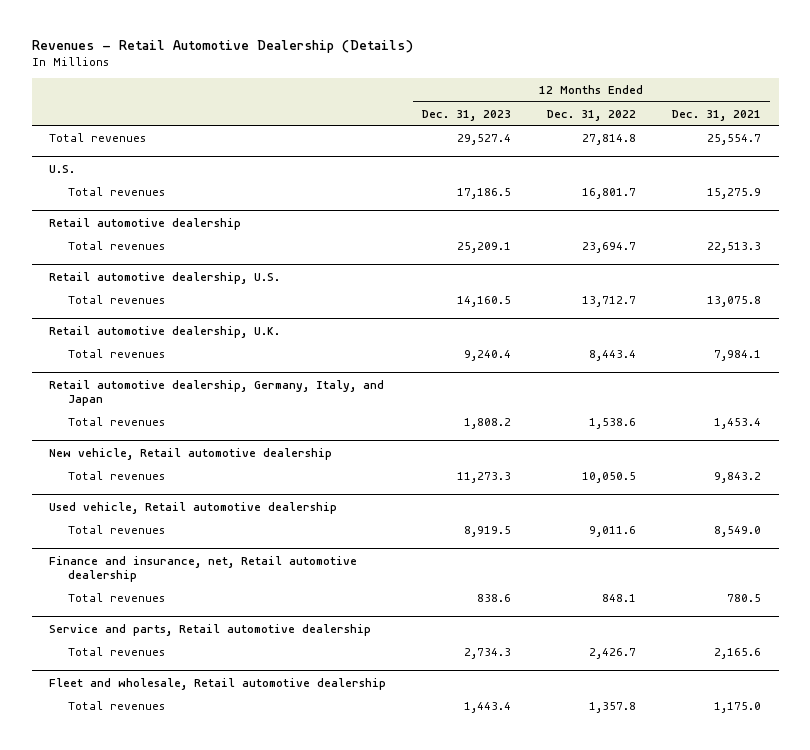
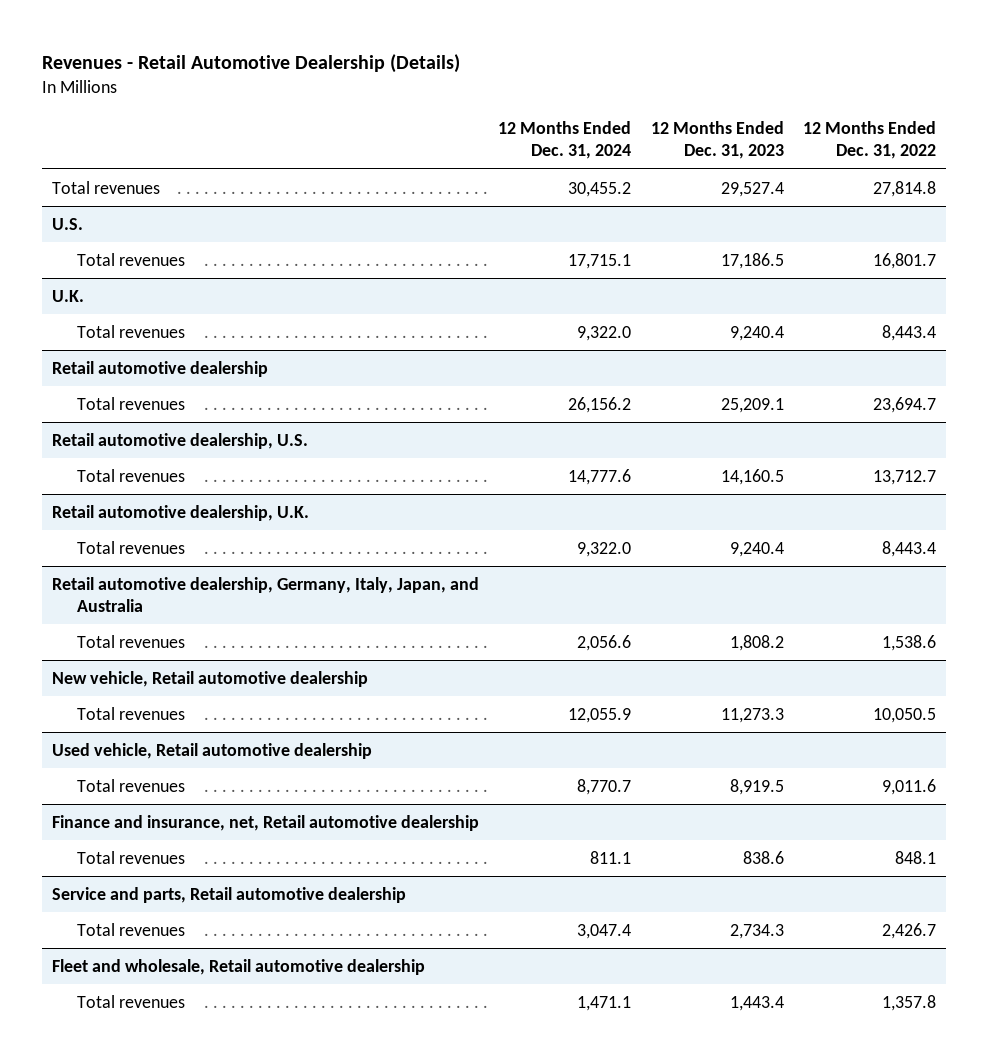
[671,109,761,121] Dec. 31, 2021 -> none
none -> [498,121,632,160] 12 Months Ended Dec. 31, 2024
none -> [51,289,84,302] U.K.
none -> [76,324,185,338] Total revenues
[49,379,385,406] Retail automotive dealership, Germany, Italy, and Japan -> [51,576,479,612] Retail automotive dealership, Germany, Italy, Japan, and Australia

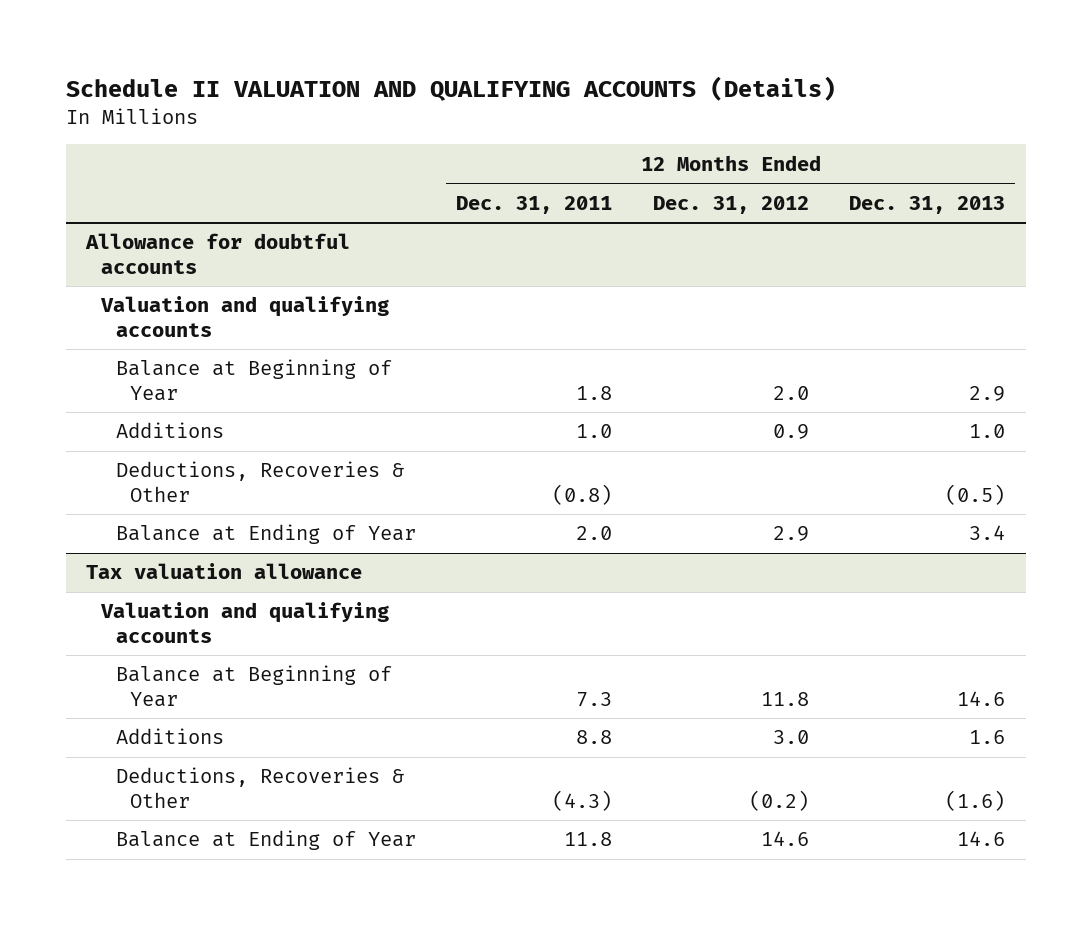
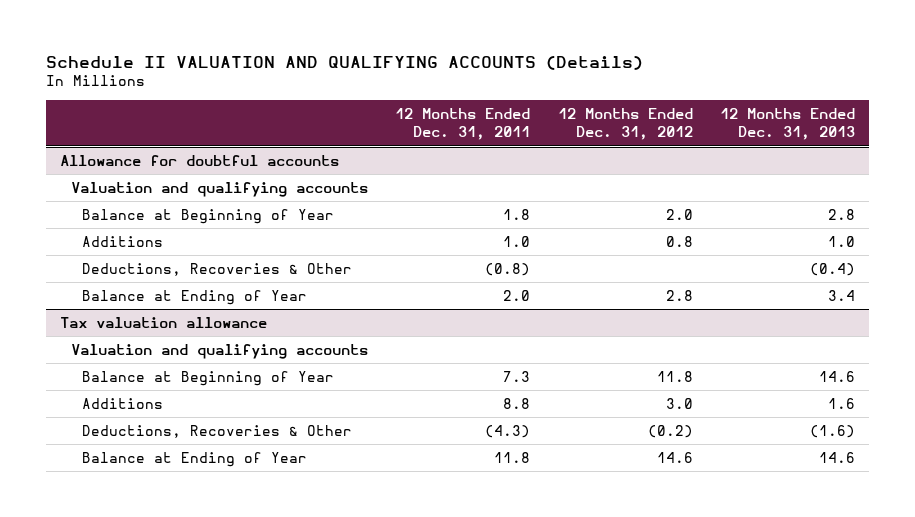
[969,385,1006,401] 2.9 -> [827,208,855,220] 2.8
[772,424,809,440] 0.9 -> [665,235,693,247] 0.8
[945,483,1006,505] (0.5) -> [809,262,855,276] (0.4)
[772,526,809,542] 2.9 -> [665,289,693,301] 2.8

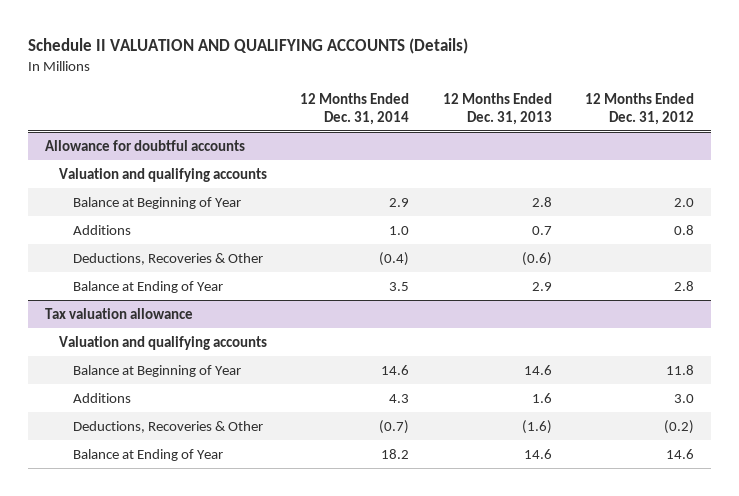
[395,108,531,141] 12 Months Ended Dec. 31, 2011 -> none
none -> [300,93,410,125] 12 Months Ended Dec. 31, 2014
[827,235,855,247] 1.0 -> [531,225,552,235] 0.7
[809,262,855,276] (0.4) -> [521,251,552,266] (0.6)
[827,289,855,301] 3.4 -> [531,281,552,291] 2.9

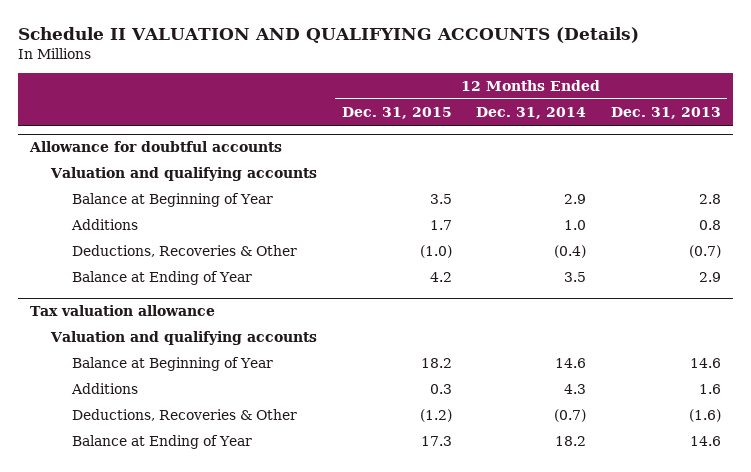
[585,93,695,125] 12 Months Ended Dec. 31, 2012 -> none
none -> [341,107,452,120] Dec. 31, 2015
[531,225,552,235] 0.7 -> [698,220,721,231] 0.8
[521,251,552,266] (0.6) -> [688,245,721,259] (0.7)

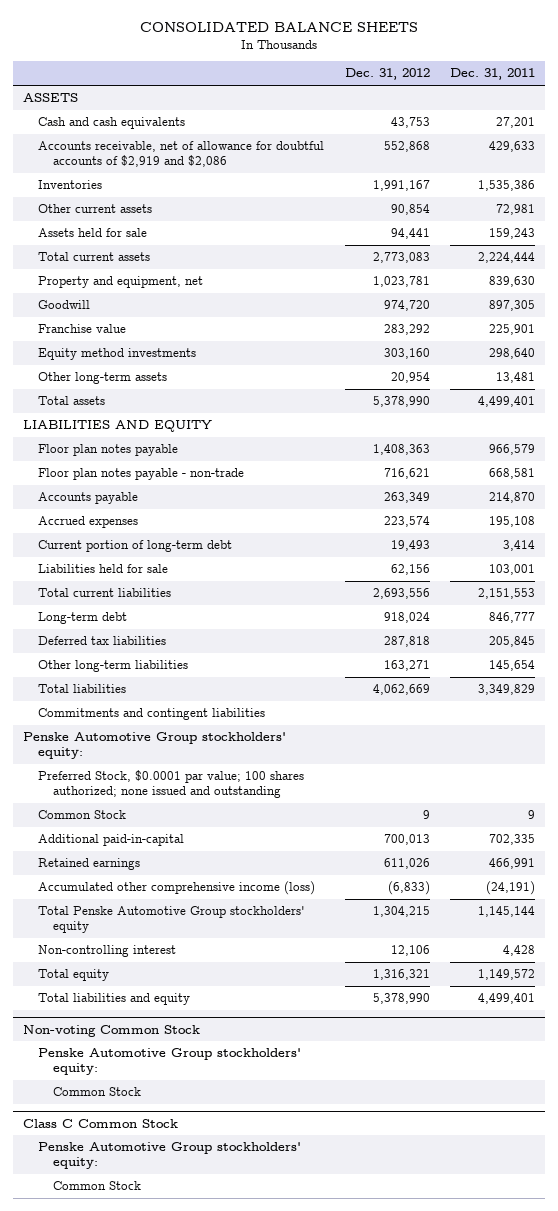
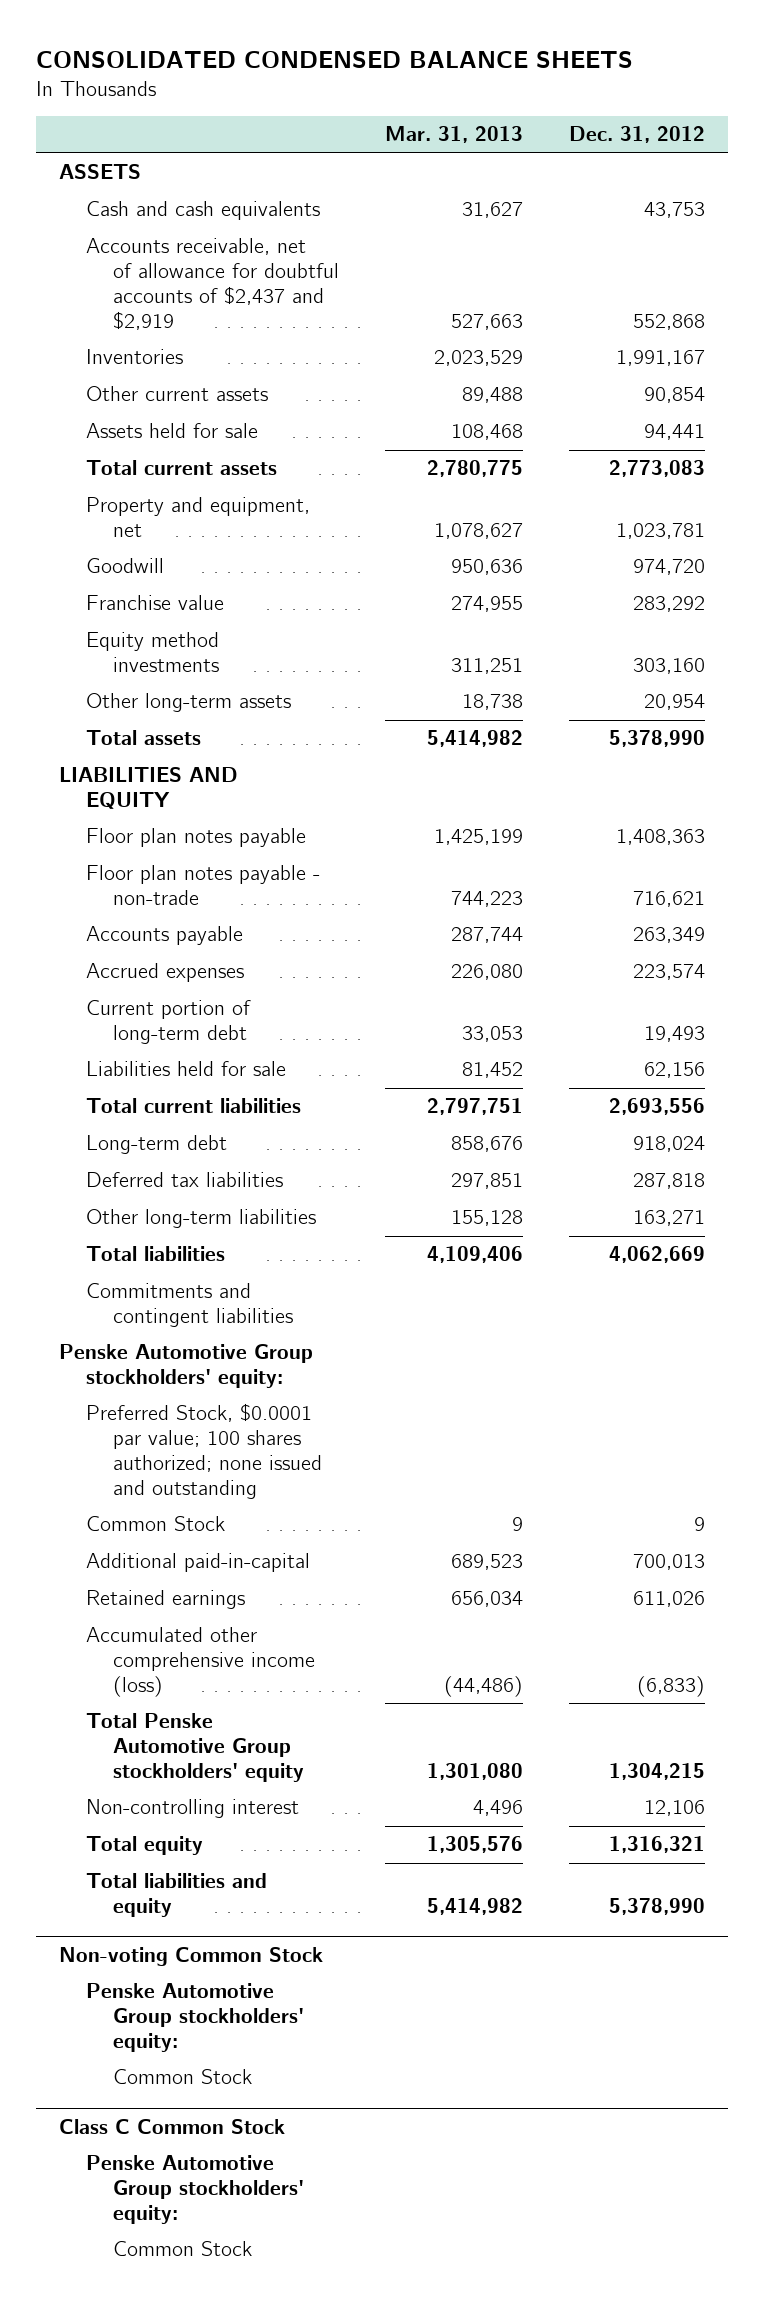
[140,22,419,33] CONSOLIDATED BALANCE SHEETS -> [36,50,634,68] CONSOLIDATED CONDENSED BALANCE SHEETS
[450,68,536,81] Dec. 31, 2011 -> none
none -> [384,126,523,144] Mar. 31, 2013
[38,141,325,167] Accounts receivable, net of allowance for doubtful accounts of $2,919 and $2,086 -> [85,238,339,330] Accounts receivable, net of allowance for doubtful accounts of $2,437 and $2,919

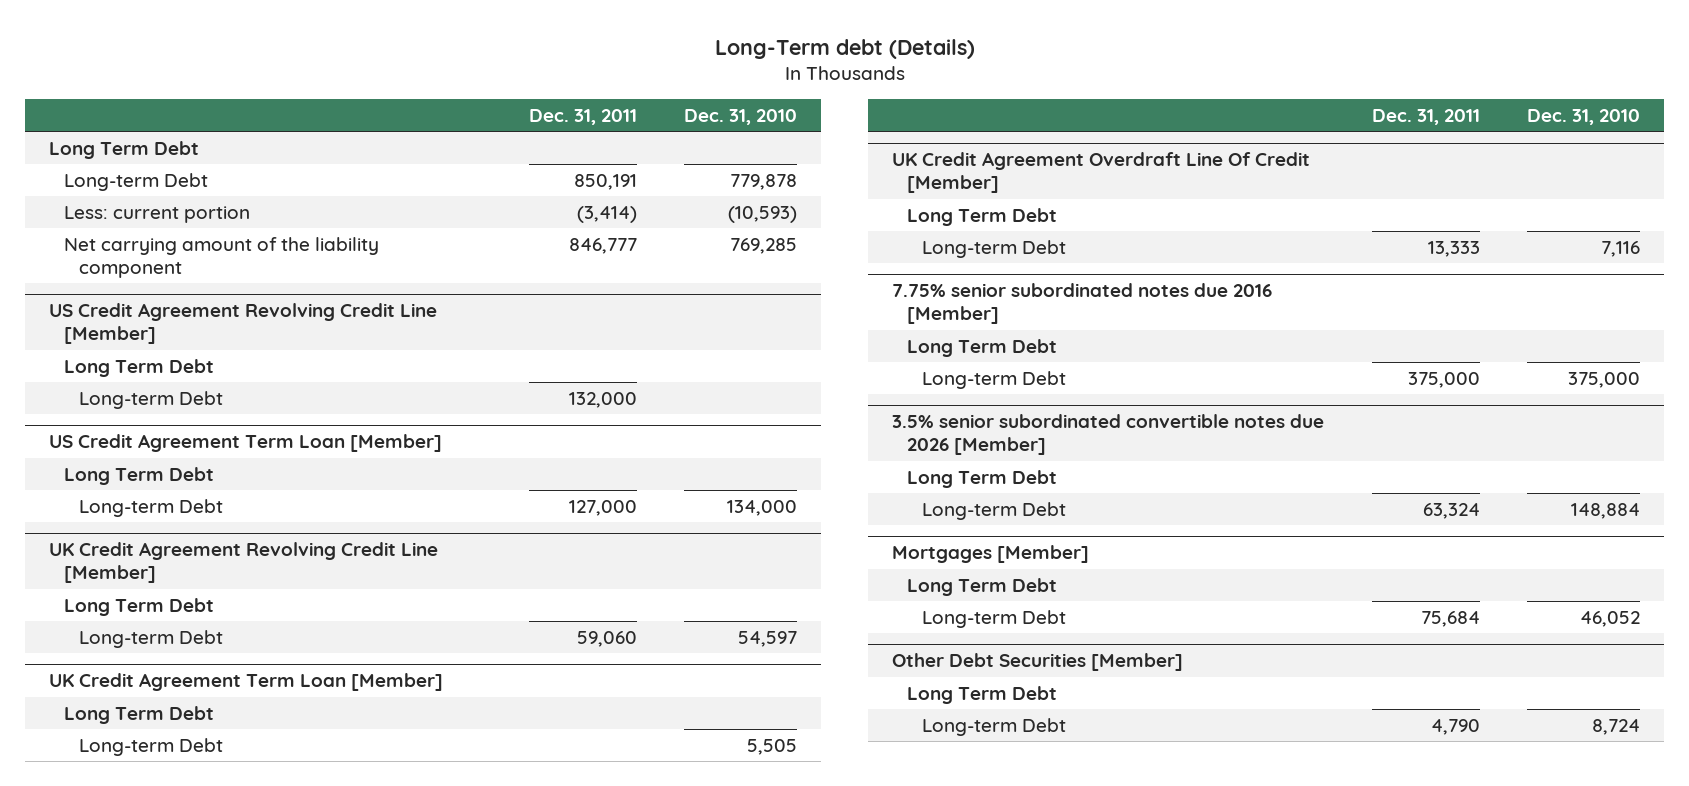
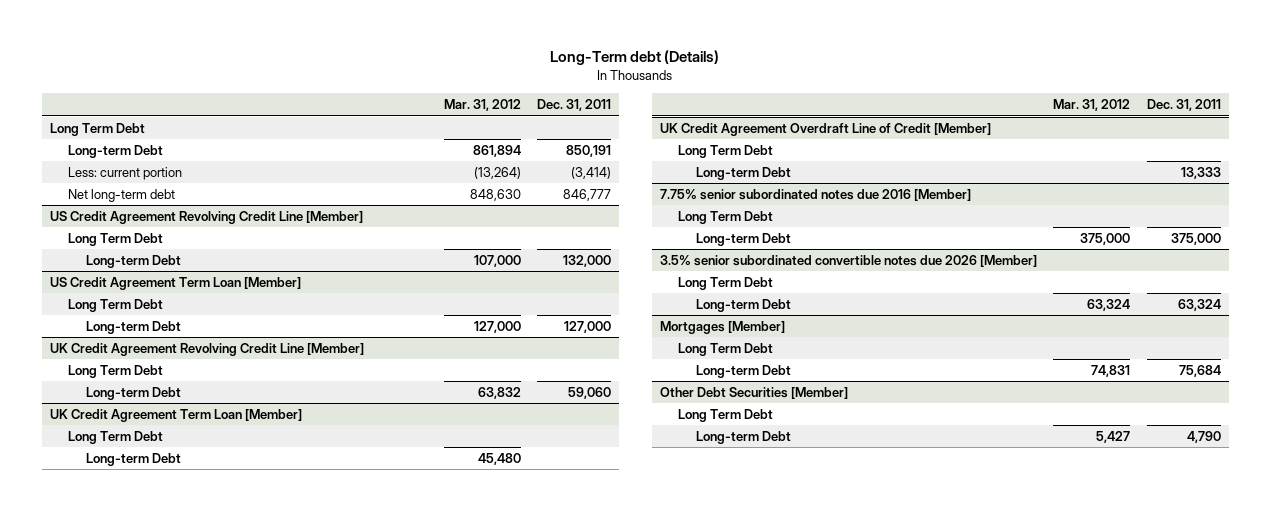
[684,108,798,125] Dec. 31, 2010 -> none
none -> [443,99,521,112] Mar. 31, 2012
[63,236,379,278] Net carrying amount of the liability component -> [68,189,176,203] Net long-term debt
[892,152,1311,194] UK Credit Agreement Overdraft Line Of Credit [Member] -> [660,123,992,137] UK Credit Agreement Overdraft Line of Credit [Member]

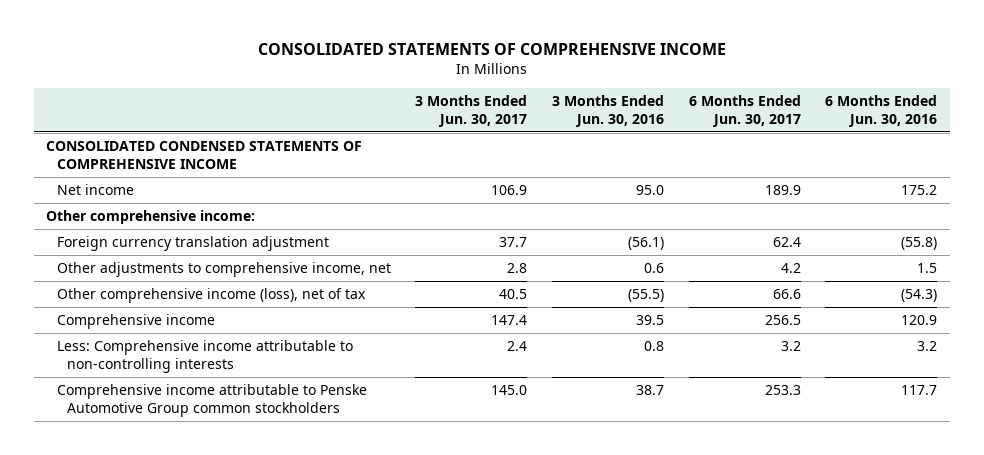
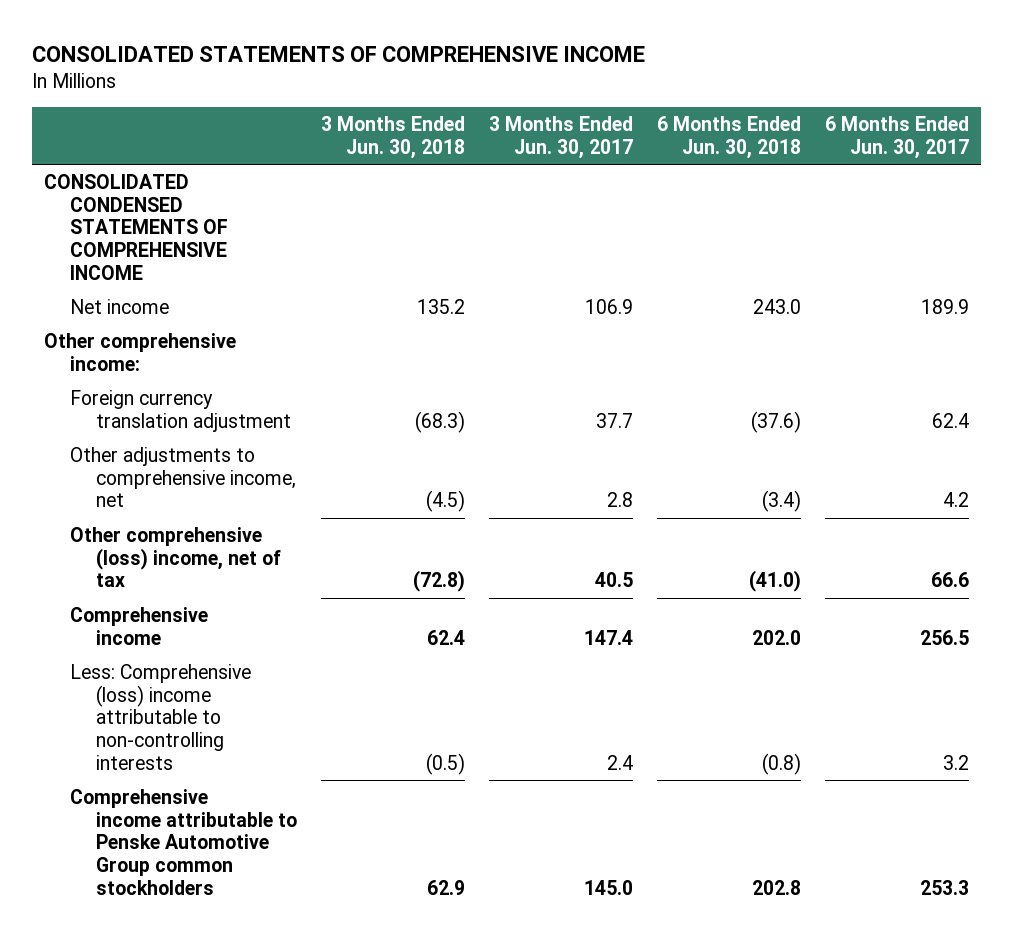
[552,95,665,127] 3 Months Ended Jun. 30, 2016 -> none
[825,95,938,127] 6 Months Ended Jun. 30, 2016 -> none
none -> [320,116,465,159] 3 Months Ended Jun. 30, 2018
none -> [656,116,801,159] 6 Months Ended Jun. 30, 2018
[56,288,366,304] Other comprehensive income (loss), net of tax -> [69,526,281,588] Other comprehensive (loss) income, net of tax
[56,340,353,373] Less: Comprehensive income attributable to non-controlling interests -> [69,663,251,770] Less: Comprehensive (loss) income attributable to non-controlling interests

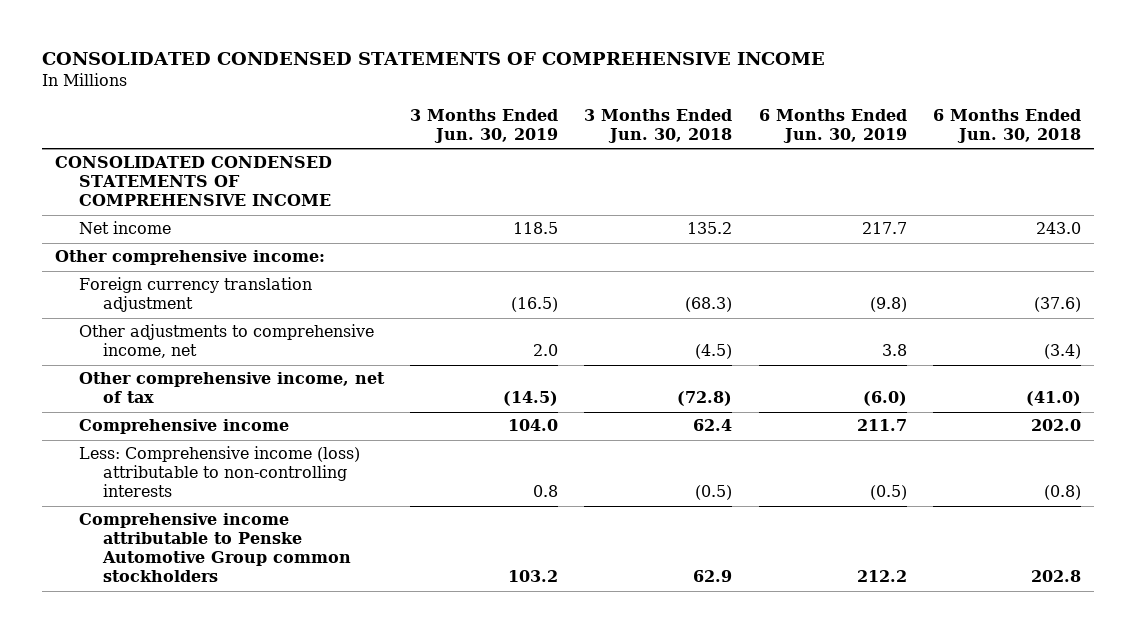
[31,45,645,62] CONSOLIDATED STATEMENTS OF COMPREHENSIVE INCOME -> [41,52,825,66] CONSOLIDATED CONDENSED STATEMENTS OF COMPREHENSIVE INCOME
[488,116,633,159] 3 Months Ended Jun. 30, 2017 -> none
[825,116,970,159] 6 Months Ended Jun. 30, 2017 -> none
none -> [410,109,559,144] 3 Months Ended Jun. 30, 2019
none -> [758,109,907,144] 6 Months Ended Jun. 30, 2019
[69,526,281,588] Other comprehensive (loss) income, net of tax -> [79,372,386,404] Other comprehensive income, net of tax
[69,663,251,770] Less: Comprehensive (loss) income attributable to non-controlling interests -> [79,446,361,498] Less: Comprehensive income (loss) attributable to non-controlling interests

